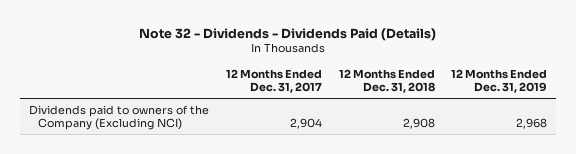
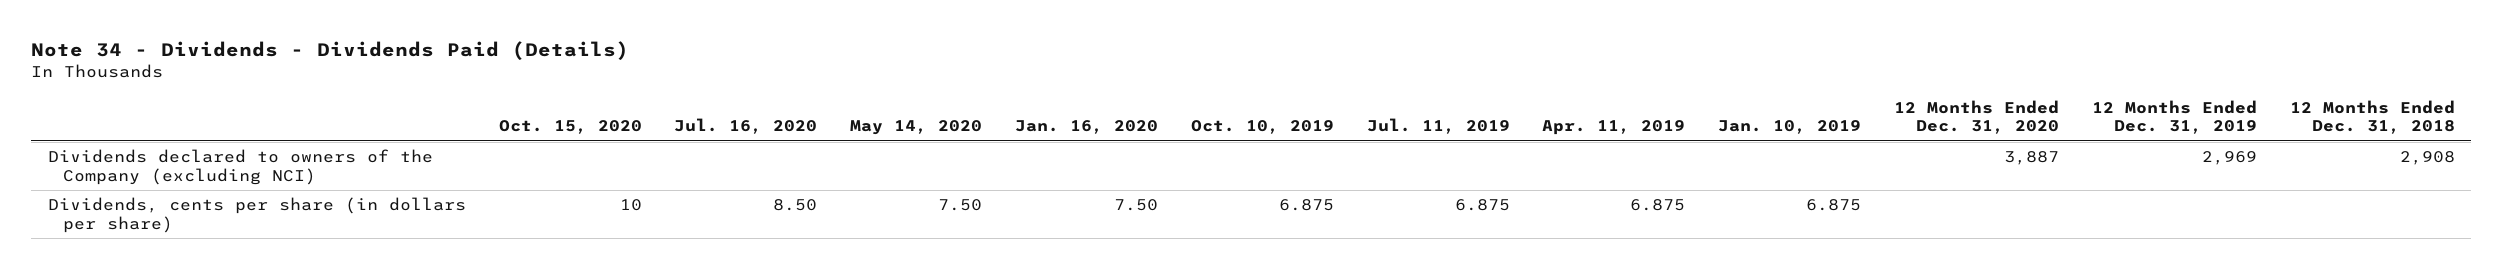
[139,27,437,41] Note 32 - Dividends - Dividends Paid (Details) -> [31,40,630,60] Note 34 - Dividends - Dividends Paid (Details)
[225,69,322,94] 12 Months Ended Dec. 31, 2017 -> none
none -> [498,120,642,135] Oct. 15, 2020
none -> [674,118,818,135] Jul. 16, 2020
none -> [850,120,983,136] May 14, 2020
none -> [1014,120,1158,135] Jan. 16, 2020
none -> [1190,120,1334,135] Oct. 10, 2019
none -> [1366,118,1510,135] Jul. 11, 2019
none -> [1542,120,1686,136] Apr. 11, 2019
none -> [1718,120,1862,135] Jan. 10, 2019
none -> [1894,99,2060,135] 12 Months Ended Dec. 31, 2020
[28,104,209,131] Dividends paid to owners of the Company (Excluding NCI) -> [47,149,433,185] Dividends declared to owners of the Company (excluding NCI)
[516,118,548,130] 2,968 -> [2201,151,2257,166] 2,969
none -> [47,197,466,233] Dividends, cents per share (in dollars per share)

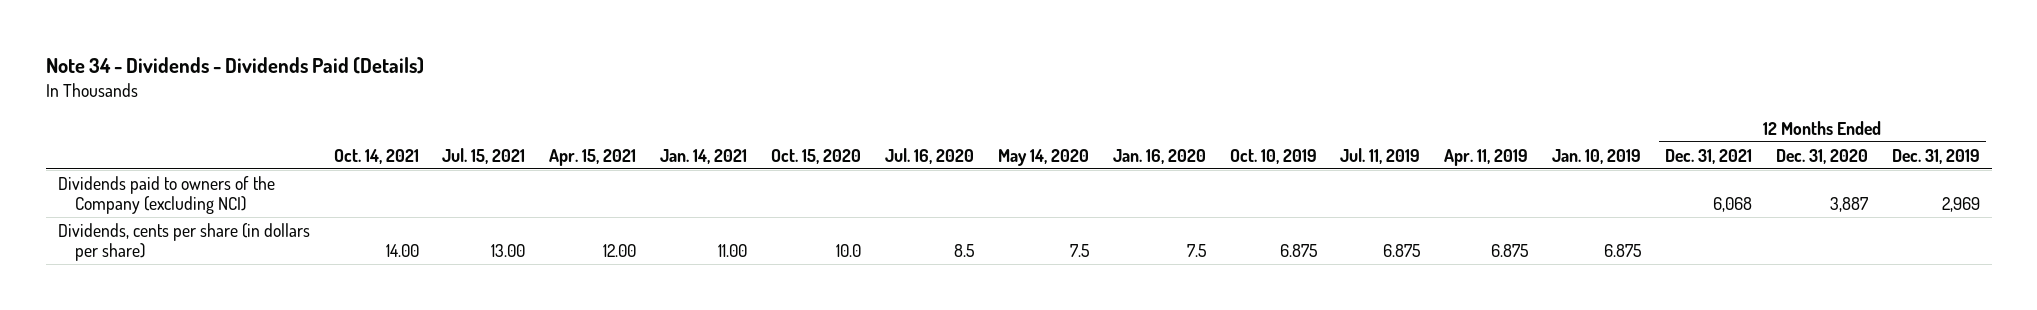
[2289,99,2455,135] 12 Months Ended Dec. 31, 2018 -> none
none -> [333,148,419,164] Oct. 14, 2021
none -> [442,147,526,164] Jul. 15, 2021
none -> [549,148,637,166] Apr. 15, 2021
none -> [660,148,748,164] Jan. 14, 2021
none -> [1664,148,1752,164] Dec. 31, 2021
[47,149,433,185] Dividends declared to owners of the Company (excluding NCI) -> [57,175,275,215] Dividends paid to owners of the Company (excluding NCI)
[619,199,642,212] 10 -> [836,244,862,258] 10.0
[773,199,818,212] 8.50 -> [953,244,974,258] 8.5
[938,199,983,212] 7.50 -> [1069,244,1089,258] 7.5
[1113,199,1158,212] 7.50 -> [1186,244,1206,258] 7.5

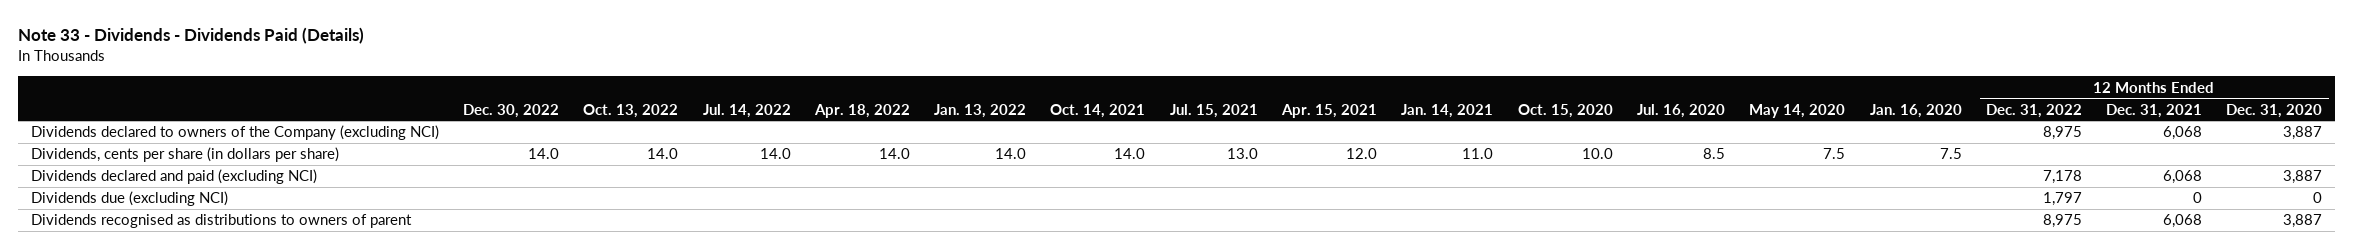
[45,57,424,75] Note 34 - Dividends - Dividends Paid (Details) -> [18,27,365,45] Note 33 - Dividends - Dividends Paid (Details)
[1229,148,1317,164] Oct. 10, 2019 -> none
[1340,147,1421,164] Jul. 11, 2019 -> none
[1444,148,1529,166] Apr. 11, 2019 -> none
[1552,148,1642,164] Jan. 10, 2019 -> none
[1891,148,1980,164] Dec. 31, 2019 -> none
none -> [462,103,559,118] Dec. 30, 2022
none -> [583,103,679,118] Oct. 13, 2022
none -> [702,103,791,118] Jul. 14, 2022
none -> [813,103,910,118] Apr. 18, 2022
none -> [934,103,1027,118] Jan. 13, 2022
none -> [1985,103,2082,118] Dec. 31, 2022
[57,175,275,215] Dividends paid to owners of the Company (excluding NCI) -> [30,125,439,141] Dividends declared to owners of the Company (excluding NCI)
[385,244,419,258] 14.00 -> [1114,148,1146,160] 14.0
[491,244,526,258] 13.00 -> [1226,148,1258,160] 13.0
[603,244,637,258] 12.00 -> [1346,148,1378,160] 12.0
[718,244,748,258] 11.00 -> [1462,148,1494,160] 11.0
none -> [30,169,317,185] Dividends declared and paid (excluding NCI)
none -> [30,191,228,207] Dividends due (excluding NCI)
none -> [30,214,412,229] Dividends recognised as distributions to owners of parent

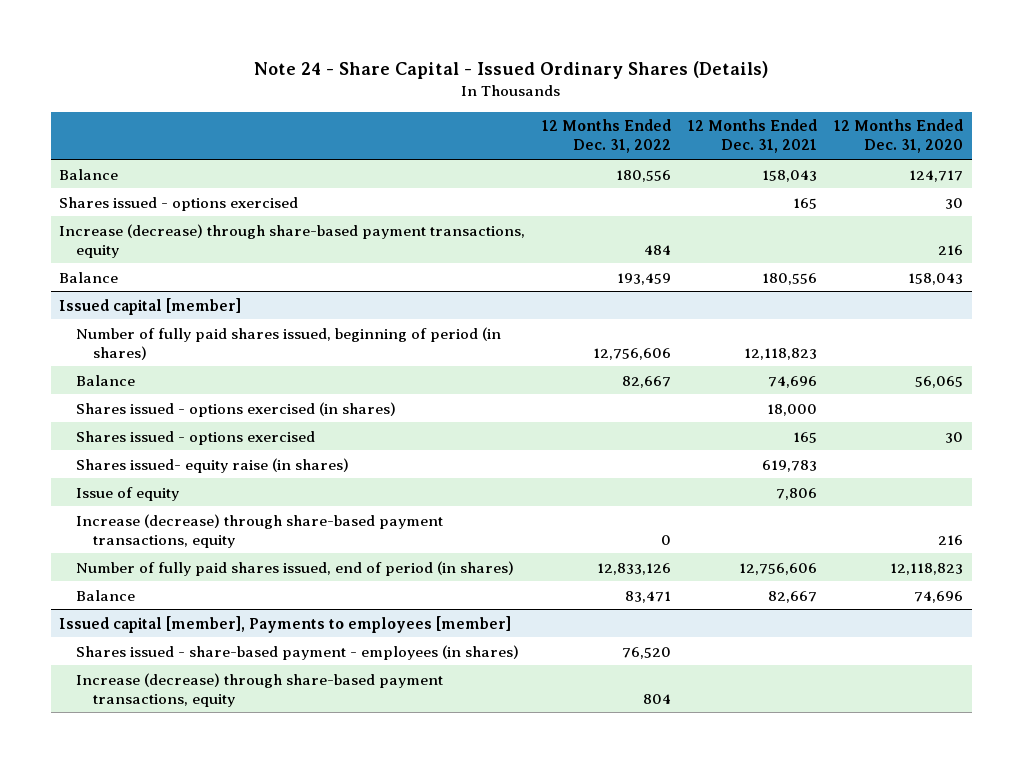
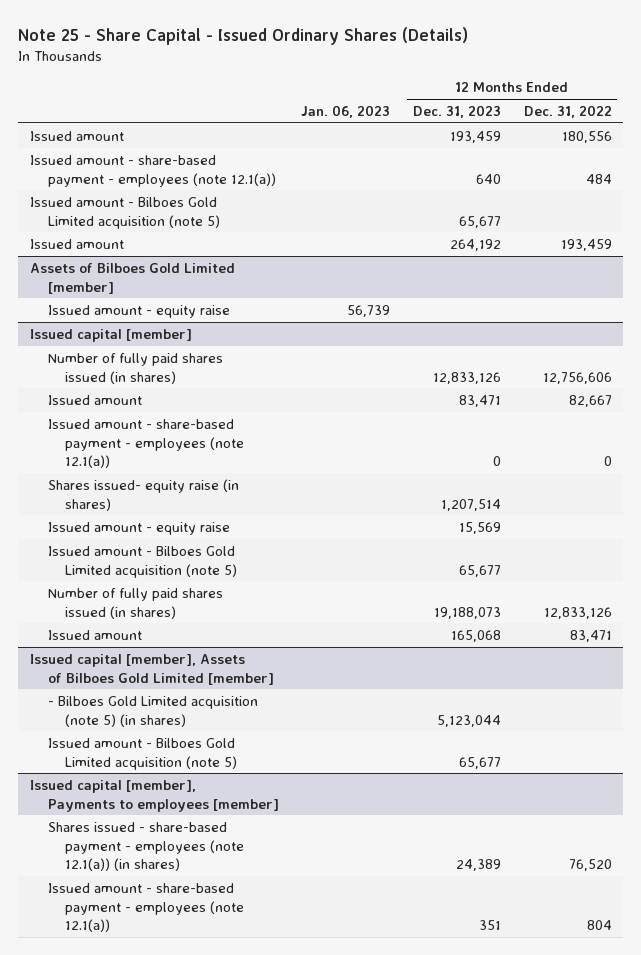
[254,61,769,80] Note 24 - Share Capital - Issued Ordinary Shares (Details) -> [18,27,469,46] Note 25 - Share Capital - Issued Ordinary Shares (Details)
[688,119,818,154] 12 Months Ended Dec. 31, 2021 -> none
[834,119,964,154] 12 Months Ended Dec. 31, 2020 -> none
none -> [301,104,391,118] Jan. 06, 2023
none -> [412,104,501,118] Dec. 31, 2023
[59,196,299,211] Shares issued - options exercised -> none
[59,168,119,180] Balance -> [29,130,124,141] Issued amount
[59,223,526,258] Increase (decrease) through share-based payment transactions, equity -> [29,154,276,187] Issued amount - share-based payment - employees (note 12.1(a))
none -> [29,196,220,229] Issued amount - Bilboes Gold Limited acquisition (note 5)
[59,271,119,283] Balance -> [29,238,124,249] Issued amount
none -> [29,262,235,294] Assets of Bilboes Gold Limited [member]
none -> [47,304,230,318] Issued amount - equity raise
[76,401,397,417] Shares issued - options exercised (in shares) -> none
[76,430,316,445] Shares issued - options exercised -> none
[76,326,502,360] Number of fully paid shares issued, beginning of period (in shares) -> [47,352,223,384] Number of fully paid shares issued (in shares)
[76,374,136,386] Balance -> [47,394,142,405] Issued amount
none -> [47,418,245,469] Issued amount - share-based payment - employees (note 12.1(a))
[76,513,444,548] Increase (decrease) through share-based payment transactions, equity -> none
[76,486,180,501] Issue of equity -> [47,521,230,535] Issued amount - equity raise
none -> [47,545,238,578] Issued amount - Bilboes Gold Limited acquisition (note 5)
[76,560,515,576] Number of fully paid shares issued, end of period (in shares) -> [47,587,223,619] Number of fully paid shares issued (in shares)
[76,589,136,601] Balance -> [47,629,142,640] Issued amount
none -> [29,653,274,685] Issued capital [member], Assets of Bilboes Gold Limited [member]
none -> [47,695,258,727] - Bilboes Gold Limited acquisition (note 5) (in shares)
none -> [47,737,238,770] Issued amount - Bilboes Gold Limited acquisition (note 5)
[76,644,520,660] Shares issued - share-based payment - employees (in shares) -> [47,821,245,872] Shares issued - share-based payment - employees (note 12.1(a)) (in shares)
[76,672,444,707] Increase (decrease) through share-based payment transactions, equity -> [47,882,245,933] Issued amount - share-based payment - employees (note 12.1(a))

